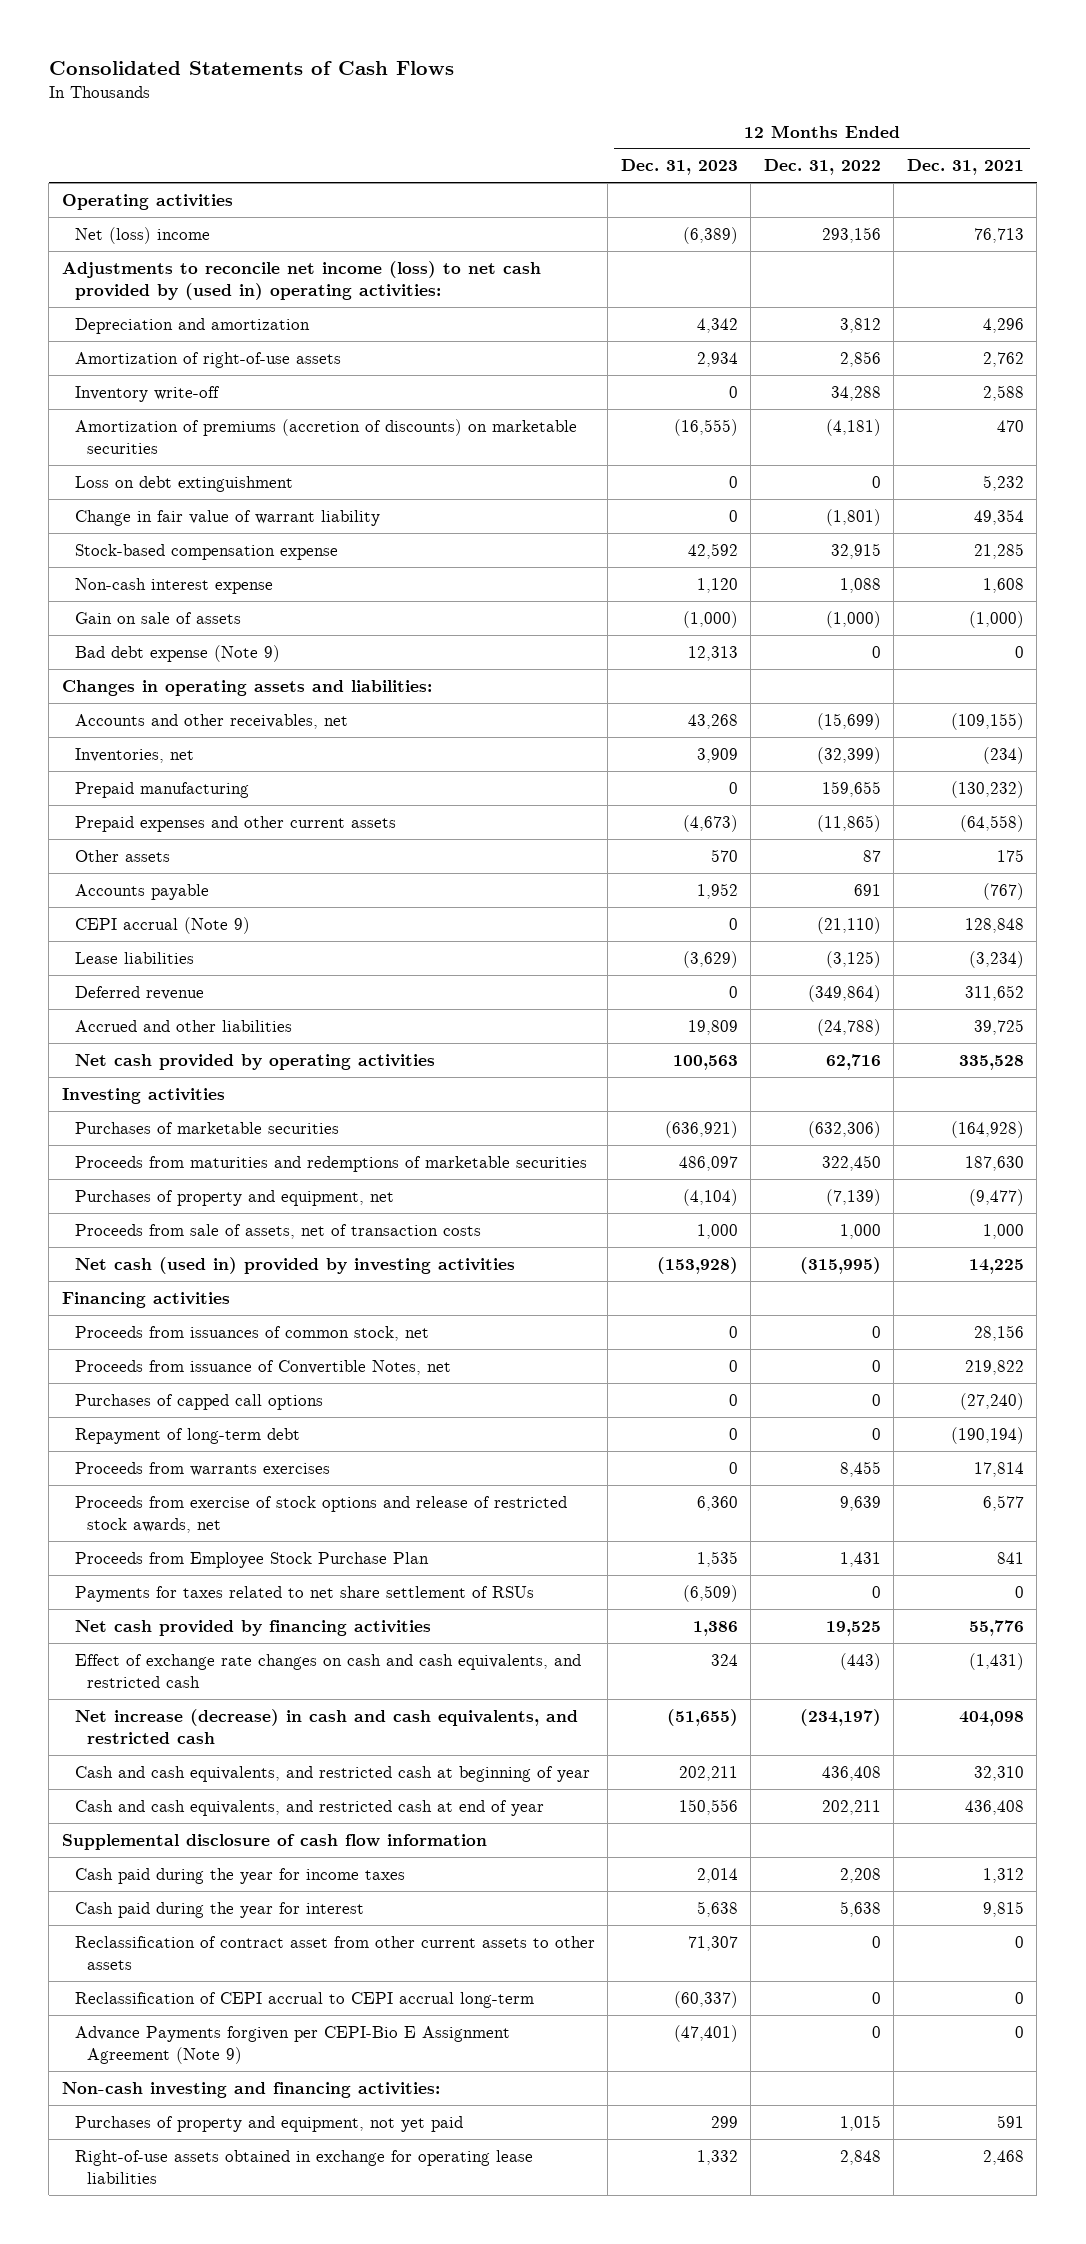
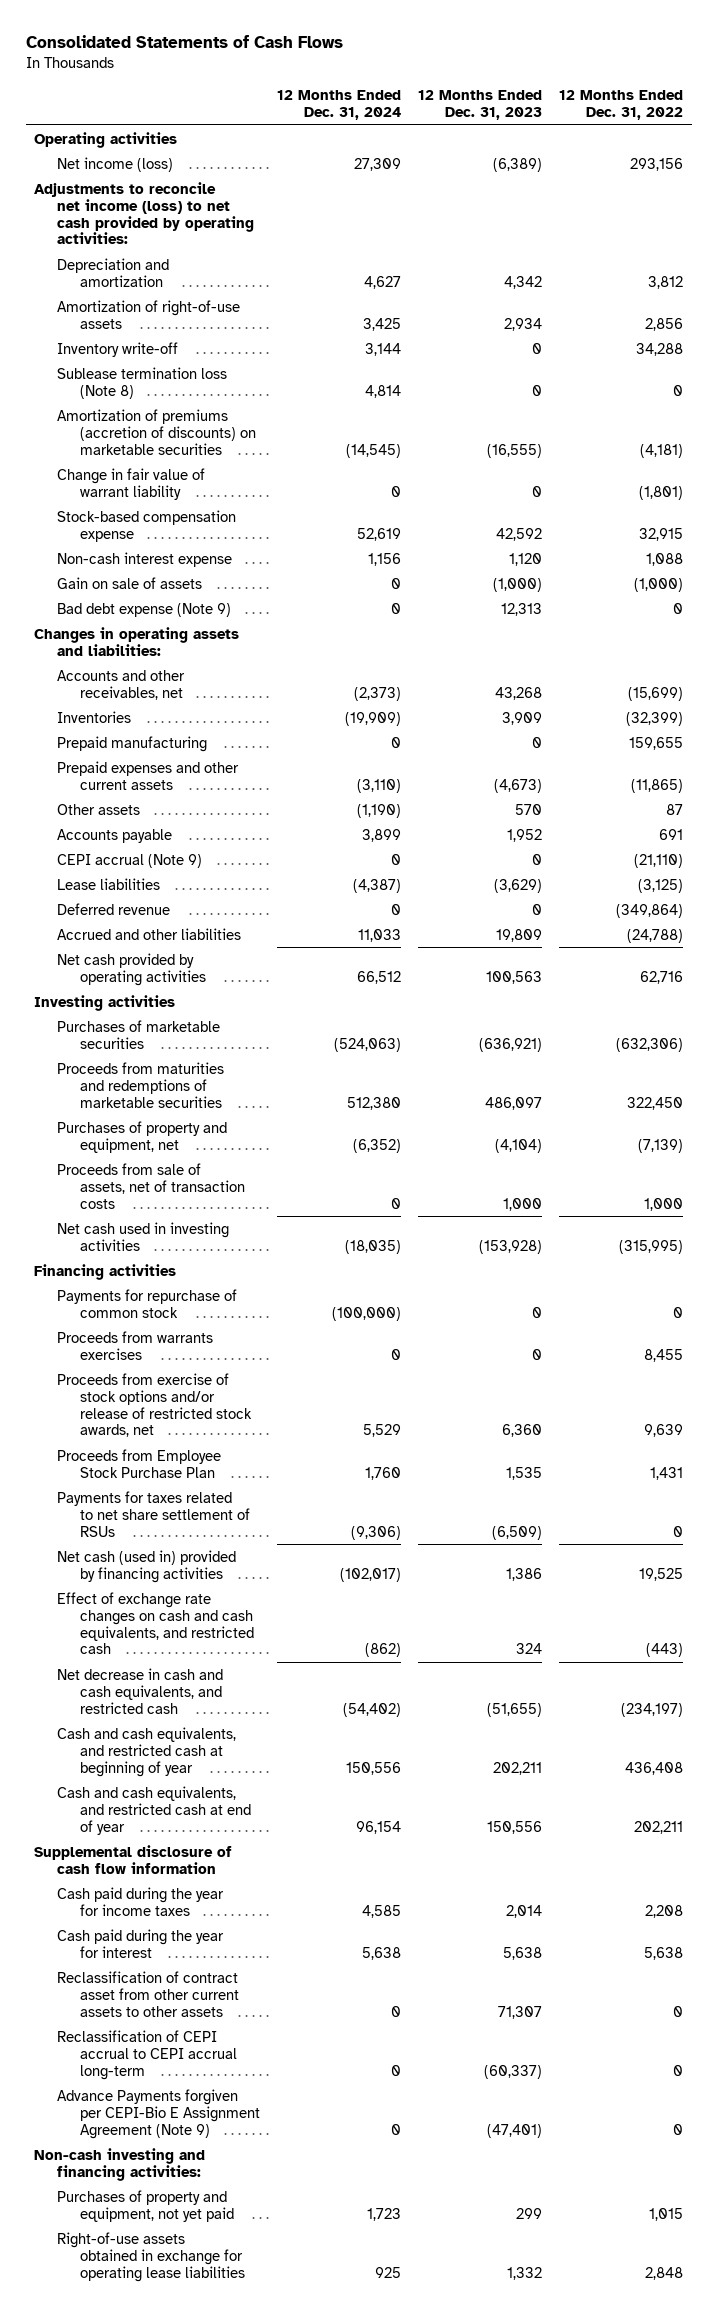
[906,159,1024,176] Dec. 31, 2021 -> none
none -> [277,90,402,121] 12 Months Ended Dec. 31, 2024
[74,226,210,244] Net (loss) income -> [57,156,174,172] Net income (loss)
[61,260,541,300] Adjustments to reconcile net income (loss) to net cash provided by (used in) operating activities: -> [34,181,255,245] Adjustments to reconcile net income (loss) to net cash provided by operating activities:
none -> [57,366,228,399] Sublease termination loss (Note 8)
[74,475,293,492] Loss on debt extinguishment -> none
[74,747,194,763] Inventories, net -> [57,710,132,723] Inventories
[74,1256,515,1274] Net cash (used in) provided by investing activities -> [57,1221,230,1251] Net cash used in investing activities
[74,1325,429,1341] Proceeds from issuances of common stock, net -> none
[74,1359,451,1375] Proceeds from issuance of Convertible Notes, net -> none
[74,1393,323,1410] Purchases of capped call options -> none
[74,1427,300,1444] Repayment of long-term debt -> none
none -> [57,1288,238,1318] Payments for repurchase of common stock
[74,1495,567,1533] Proceeds from exercise of stock options and release of restricted stock awards, net -> [57,1372,253,1438] Proceeds from exercise of stock options and/or release of restricted stock awards, net
[74,1619,431,1636] Net cash provided by financing activities -> [57,1549,237,1583] Net cash (used in) provided by financing activities
[74,1708,578,1744] Net increase (decrease) in cash and cash equivalents, and restricted cash -> [57,1667,224,1714] Net decrease in cash and cash equivalents, and restricted cash

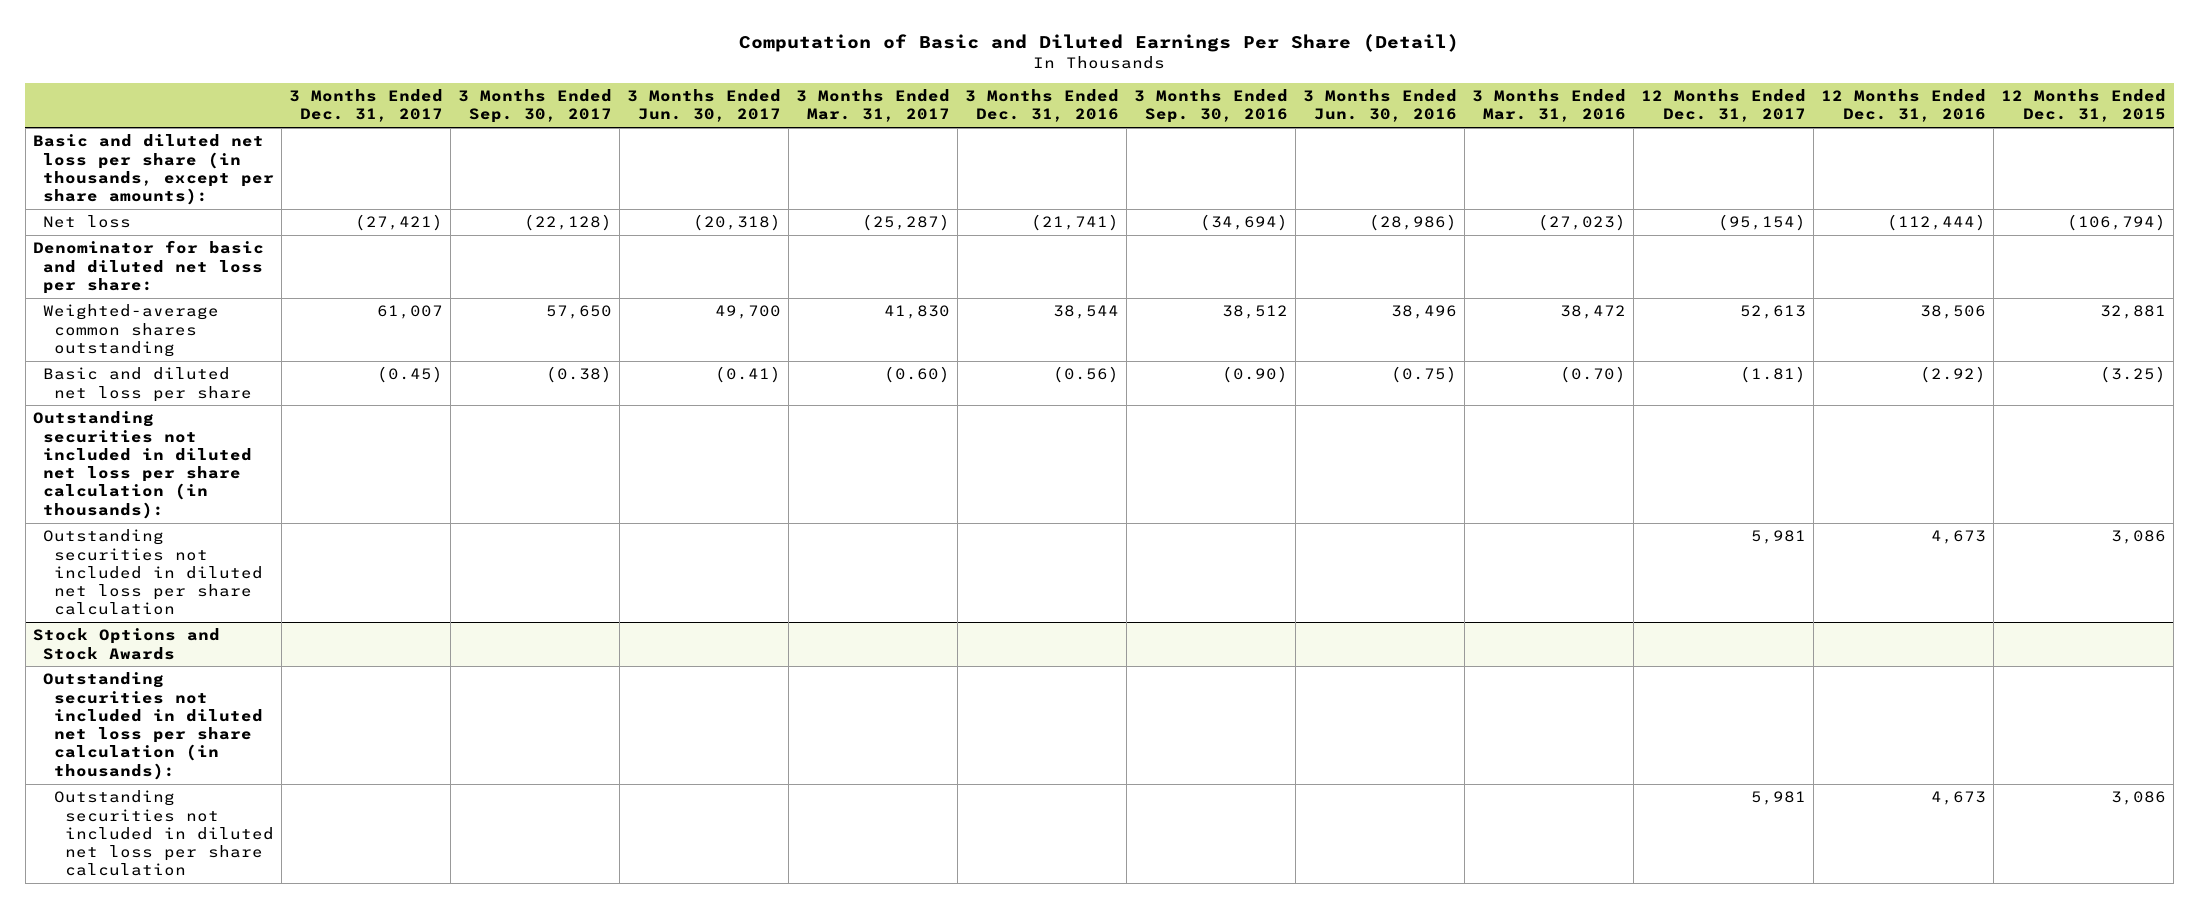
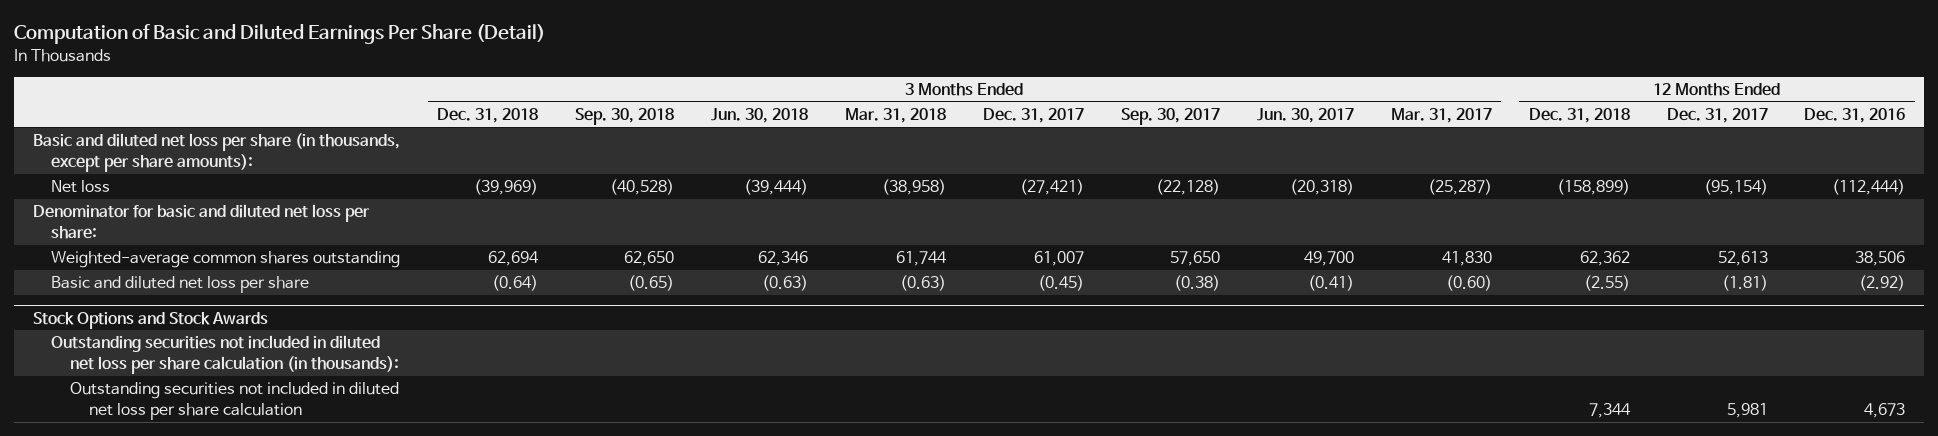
[965,89,1120,123] 3 Months Ended Dec. 31, 2016 -> none
[1134,89,1289,124] 3 Months Ended Sep. 30, 2016 -> none
[1303,89,1458,123] 3 Months Ended Jun. 30, 2016 -> none
[1472,89,1627,123] 3 Months Ended Mar. 31, 2016 -> none
[2001,89,2167,123] 12 Months Ended Dec. 31, 2015 -> none
none -> [437,108,539,124] Dec. 31, 2018
none -> [575,108,675,126] Sep. 30, 2018
none -> [711,108,809,124] Jun. 30, 2018
none -> [845,108,947,124] Mar. 31, 2018
none -> [1528,108,1630,124] Dec. 31, 2018
[32,411,253,519] Outstanding securities not included in diluted net loss per share calculation (in thousands): -> none
[43,529,263,616] Outstanding securities not included in diluted net loss per share calculation -> none

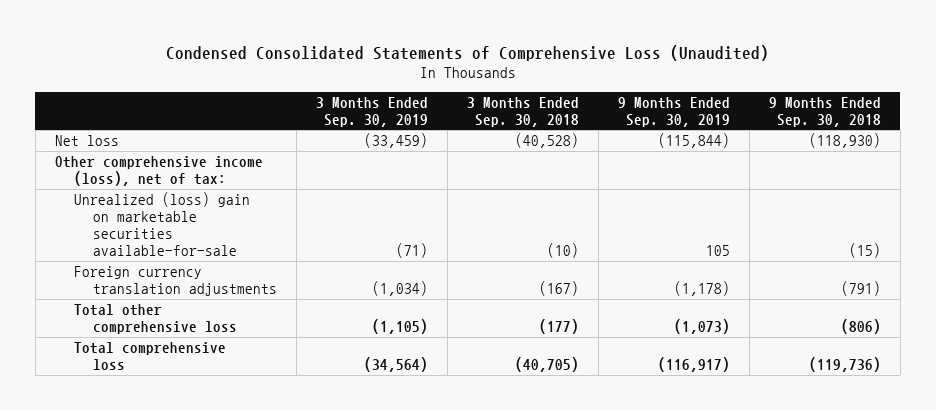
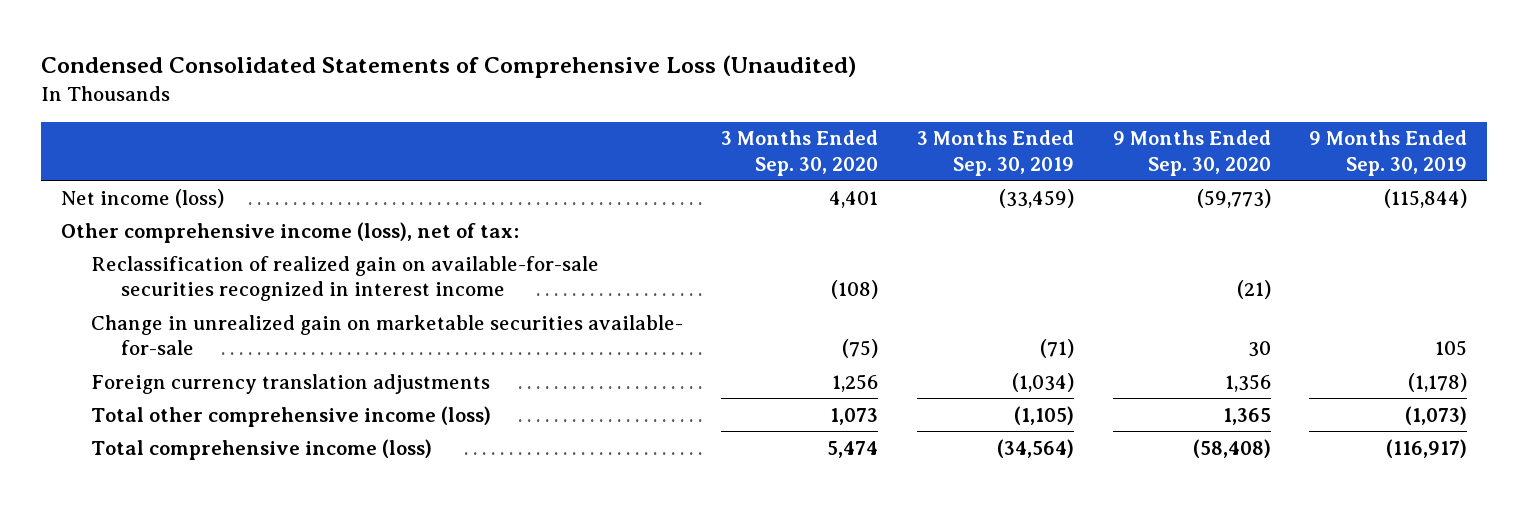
[467,96,580,127] 3 Months Ended Sep. 30, 2018 -> none
[768,96,881,127] 9 Months Ended Sep. 30, 2018 -> none
none -> [721,130,879,177] 3 Months Ended Sep. 30, 2020
none -> [1112,130,1271,177] 9 Months Ended Sep. 30, 2020
[54,134,119,146] Net loss -> [60,188,224,208] Net income (loss)
none -> [90,255,599,302] Reclassification of realized gain on available-for-sale securities recognized in interest income
[73,191,250,257] Unrealized (loss) gain on marketable securities available-for-sale -> [90,314,683,356] Change in unrealized gain on marketable securities available- for-sale
[73,303,238,335] Total other comprehensive loss -> [90,405,491,427] Total other comprehensive income (loss)
[73,341,226,371] Total comprehensive loss -> [90,438,432,460] Total comprehensive income (loss)

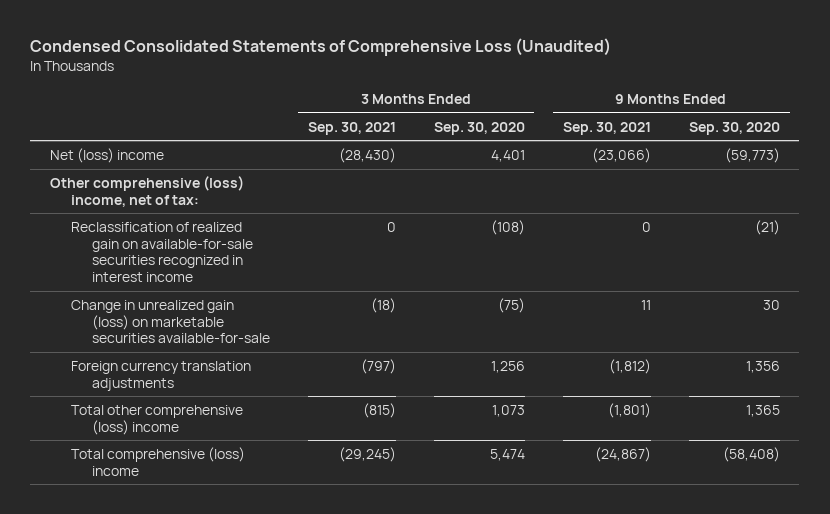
[917,130,1075,177] 3 Months Ended Sep. 30, 2019 -> none
[1309,130,1468,177] 9 Months Ended Sep. 30, 2019 -> none
none -> [307,121,396,135] Sep. 30, 2021
none -> [562,121,651,135] Sep. 30, 2021
[60,188,224,208] Net income (loss) -> [49,147,164,163] Net (loss) income
[60,221,519,243] Other comprehensive income (loss), net of tax: -> [49,175,244,207] Other comprehensive (loss) income, net of tax:
[90,314,683,356] Change in unrealized gain on marketable securities available- for-sale -> [70,299,270,344] Change in unrealized gain (loss) on marketable securities available-for-sale
[90,405,491,427] Total other comprehensive income (loss) -> [70,404,243,435] Total other comprehensive (loss) income
[90,438,432,460] Total comprehensive income (loss) -> [70,446,245,476] Total comprehensive (loss) income

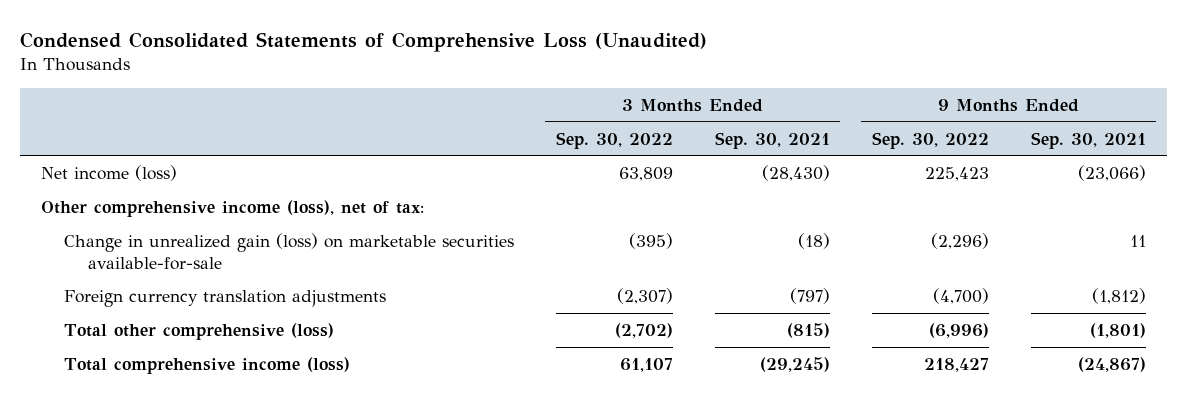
[433,121,525,135] Sep. 30, 2020 -> none
[688,121,780,135] Sep. 30, 2020 -> none
none -> [555,131,673,149] Sep. 30, 2022
none -> [871,131,989,149] Sep. 30, 2022
[70,221,253,282] Reclassification of realized gain on available-for-sale securities recognized in interest income -> none
[49,147,164,163] Net (loss) income -> [40,164,177,181] Net income (loss)
[49,175,244,207] Other comprehensive (loss) income, net of tax: -> [40,199,424,217] Other comprehensive income (loss), net of tax:
[70,404,243,435] Total other comprehensive (loss) income -> [64,322,335,340] Total other comprehensive (loss)
[70,446,245,476] Total comprehensive (loss) income -> [64,356,351,374] Total comprehensive income (loss)

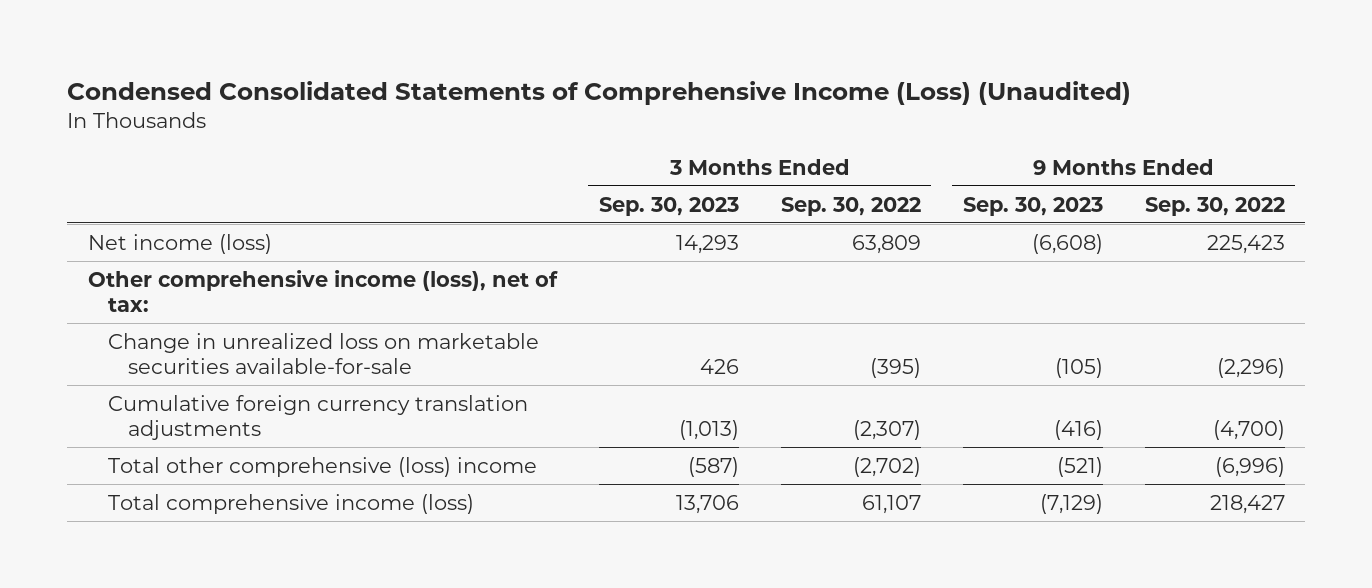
[19,31,707,52] Condensed Consolidated Statements of Comprehensive Loss (Unaudited) -> [66,80,1131,105] Condensed Consolidated Statements of Comprehensive Income (Loss) (Unaudited)
[714,131,830,149] Sep. 30, 2021 -> none
[1030,131,1146,149] Sep. 30, 2021 -> none
none -> [598,196,739,216] Sep. 30, 2023
none -> [962,196,1103,216] Sep. 30, 2023
[64,232,515,270] Change in unrealized gain (loss) on marketable securities available-for-sale -> [108,332,540,375] Change in unrealized loss on marketable securities available-for-sale
[64,289,387,307] Foreign currency translation adjustments -> [108,394,529,441] Cumulative foreign currency translation adjustments
[64,322,335,340] Total other comprehensive (loss) -> [108,456,538,477] Total other comprehensive (loss) income

